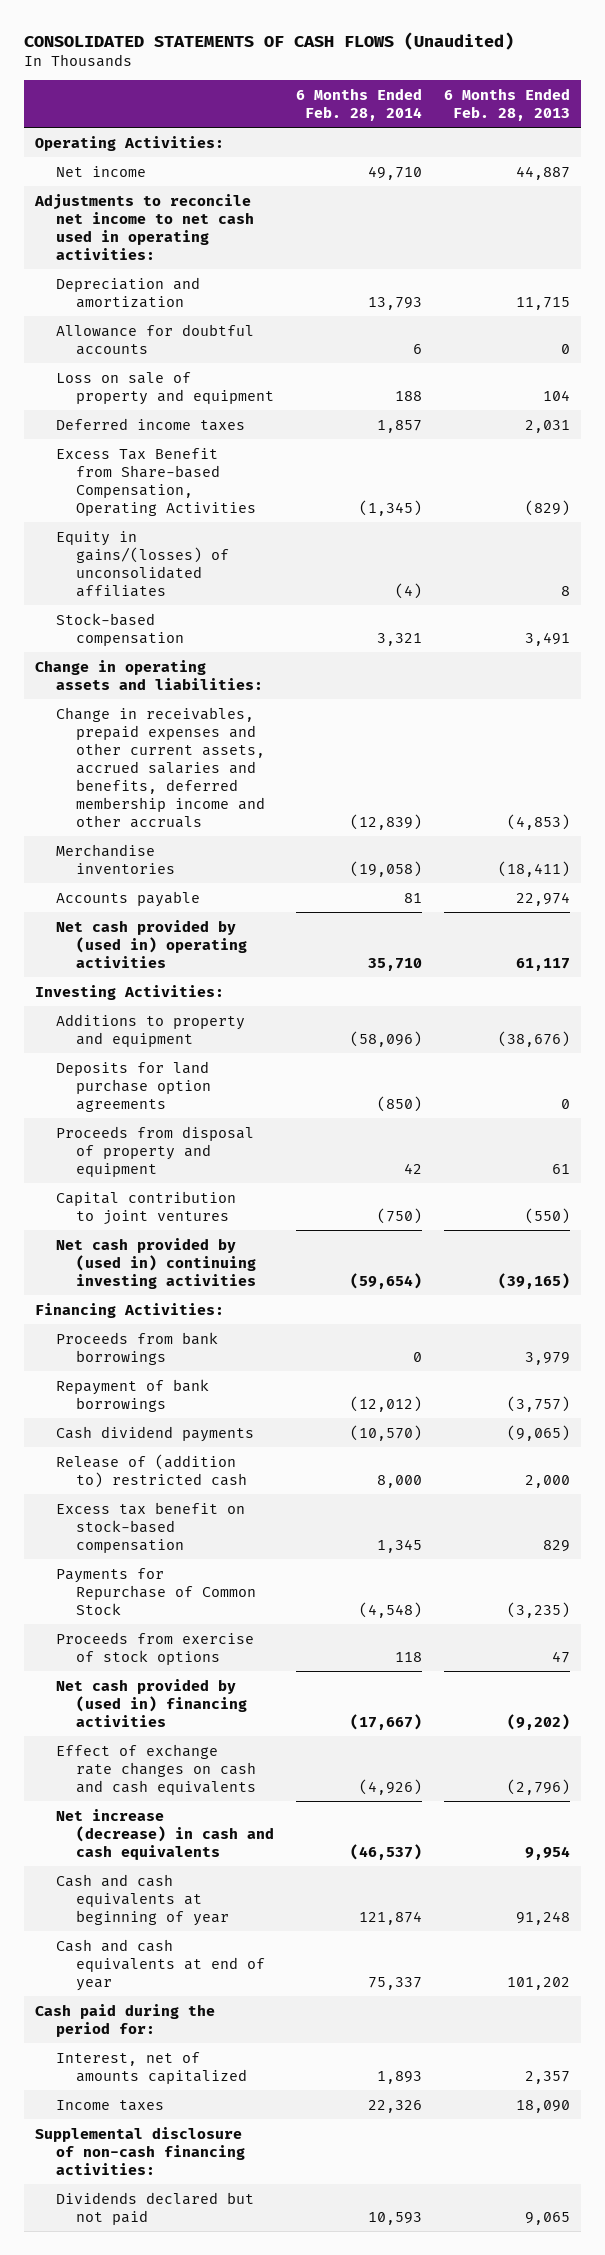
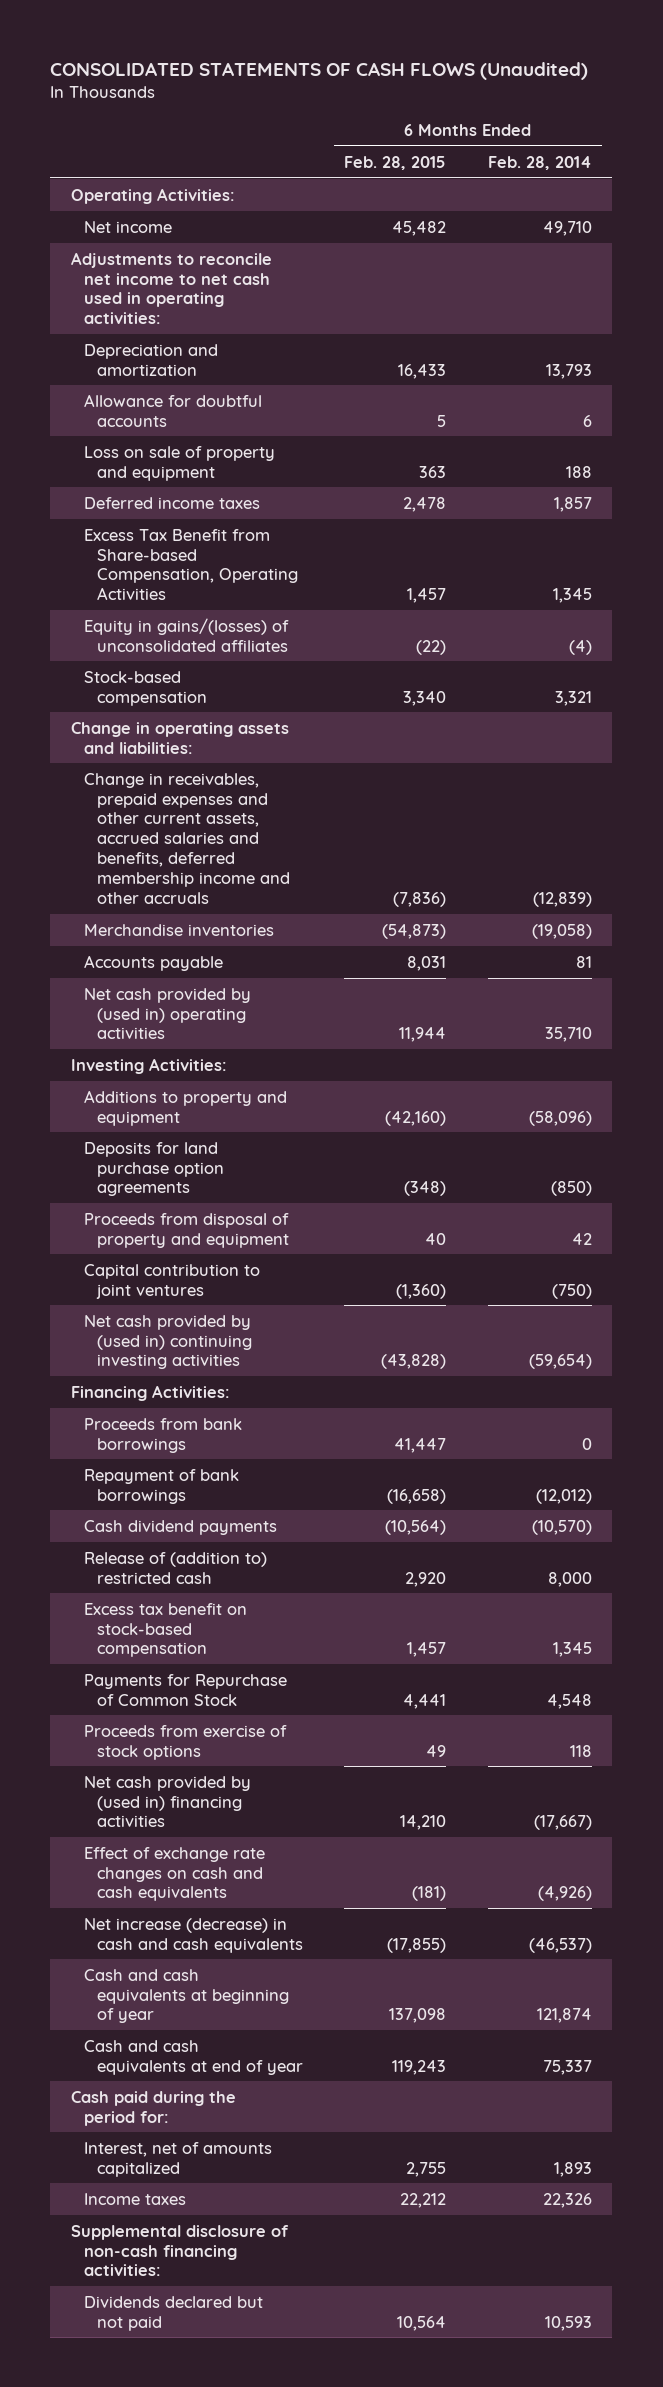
[443,87,570,121] 6 Months Ended Feb. 28, 2013 -> none
none -> [344,155,447,170] Feb. 28, 2015
[358,499,422,516] (1,345) -> [552,588,592,604] 1,345
[358,1601,422,1618] (4,548) -> [546,1693,592,1709] 4,548

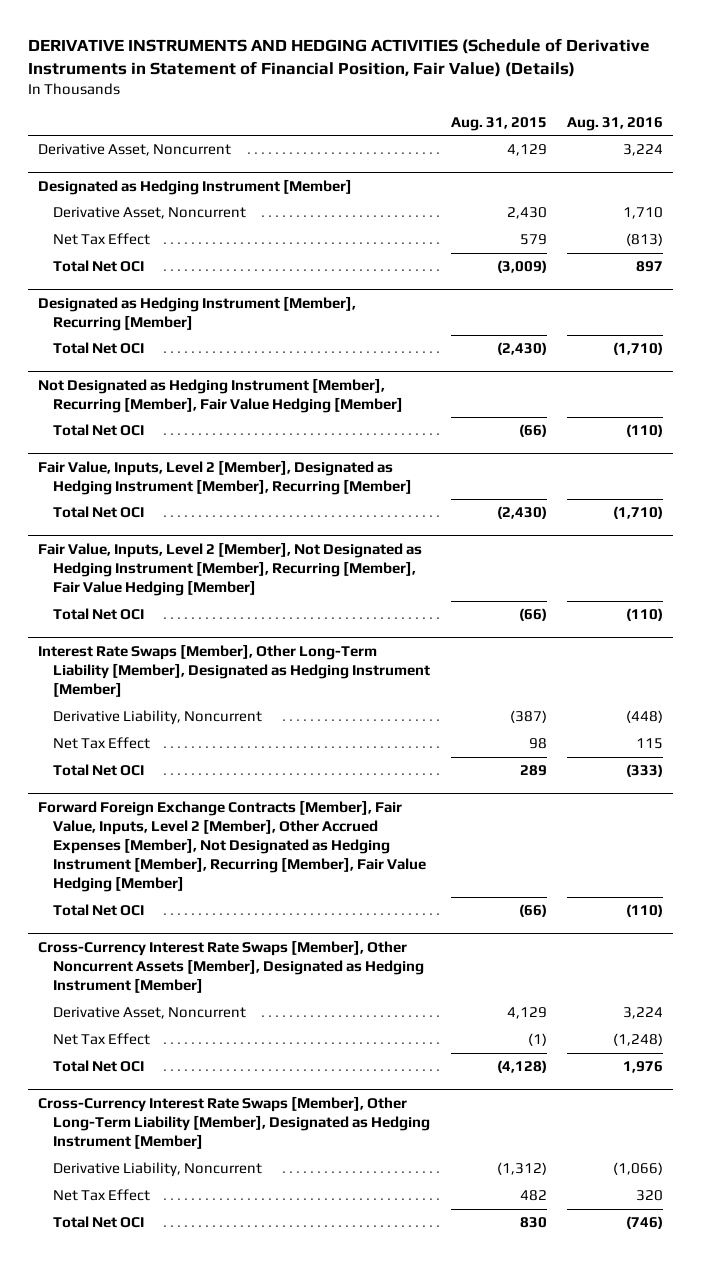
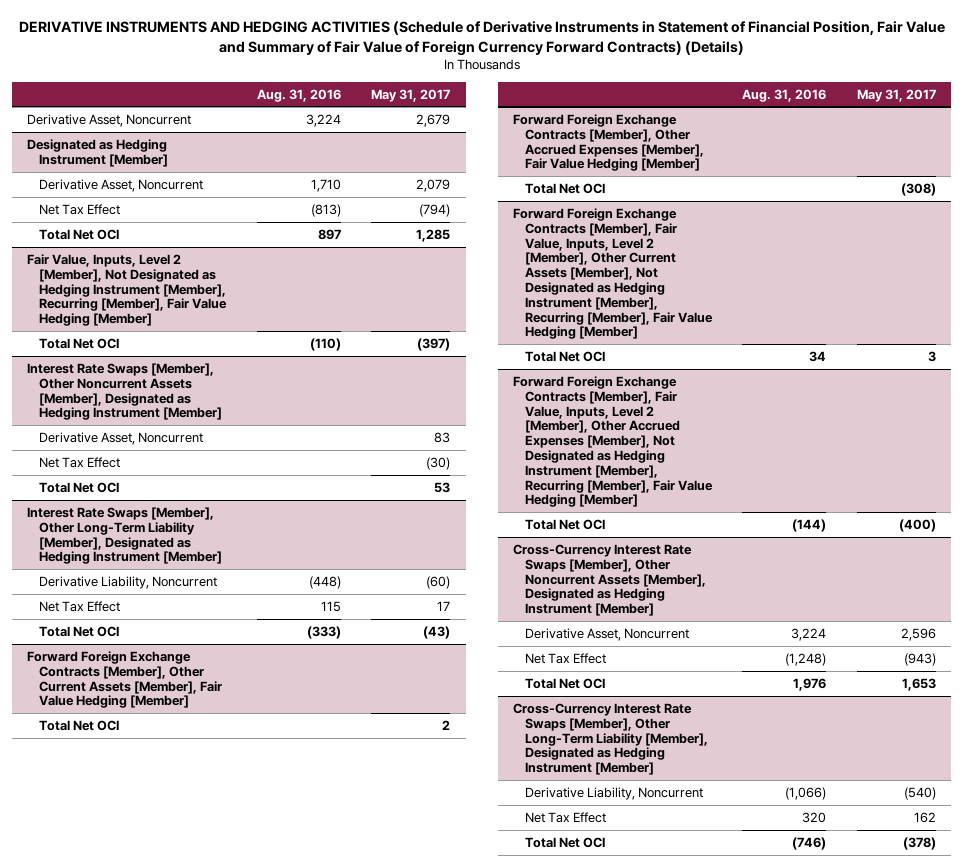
[27,37,650,77] DERIVATIVE INSTRUMENTS AND HEDGING ACTIVITIES (Schedule of Derivative Instruments in Statement of Financial Position, Fair Value) (Details) -> [18,20,945,56] DERIVATIVE INSTRUMENTS AND HEDGING ACTIVITIES (Schedule of Derivative Instruments in Statement of Financial Position, Fair Value and Summary of Fair Value of Foreign Currency Forward Contracts) (Details)
[450,116,547,131] Aug. 31, 2015 -> none
none -> [371,88,451,102] May 31, 2017
[37,295,356,331] Designated as Hedging Instrument [Member], Recurring [Member] -> none
[53,342,145,355] Total Net OCI -> none
[37,377,404,413] Not Designated as Hedging Instrument [Member], Recurring [Member], Fair Value Hedging [Member] -> none
[53,424,145,437] Total Net OCI -> none
[37,459,413,495] Fair Value, Inputs, Level 2 [Member], Designated as Hedging Instrument [Member], Recurring [Member] -> none
[53,506,145,519] Total Net OCI -> none
none -> [27,362,223,421] Interest Rate Swaps [Member], Other Noncurrent Assets [Member], Designated as Hedging Instrument [Member]
none -> [39,431,204,445] Derivative Asset, Noncurrent
none -> [39,456,121,468] Net Tax Effect
none -> [39,481,120,493] Total Net OCI
none -> [27,650,223,709] Forward Foreign Exchange Contracts [Member], Other Current Assets [Member], Fair Value Hedging [Member]
none -> [39,719,120,731] Total Net OCI
none -> [512,113,704,172] Forward Foreign Exchange Contracts [Member], Other Accrued Expenses [Member], Fair Value Hedging [Member]
none -> [524,182,605,194] Total Net OCI
none -> [512,207,713,340] Forward Foreign Exchange Contracts [Member], Fair Value, Inputs, Level 2 [Member], Other Current Assets [Member], Not Designated as Hedging Instrument [Member], Recurring [Member], Fair Value Hedging [Member]
none -> [524,350,605,362] Total Net OCI
[625,904,663,918] (110) -> [792,518,827,532] (144)

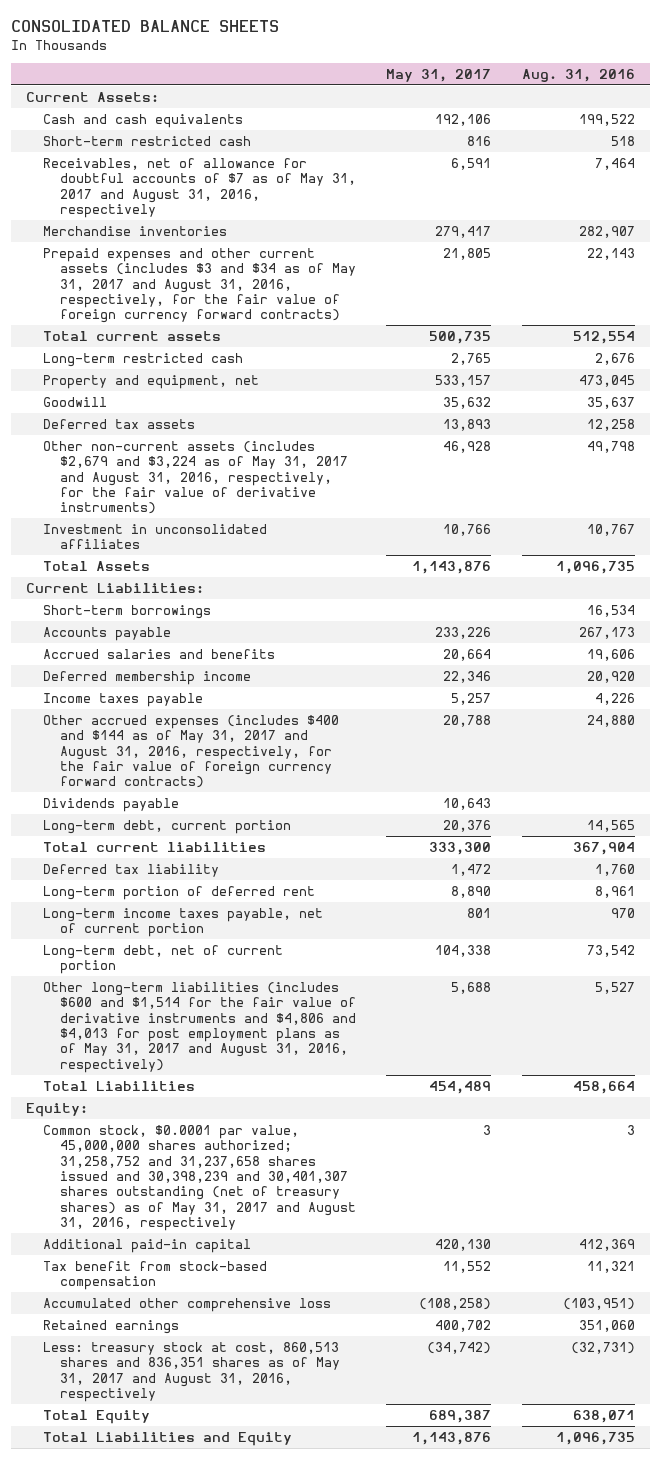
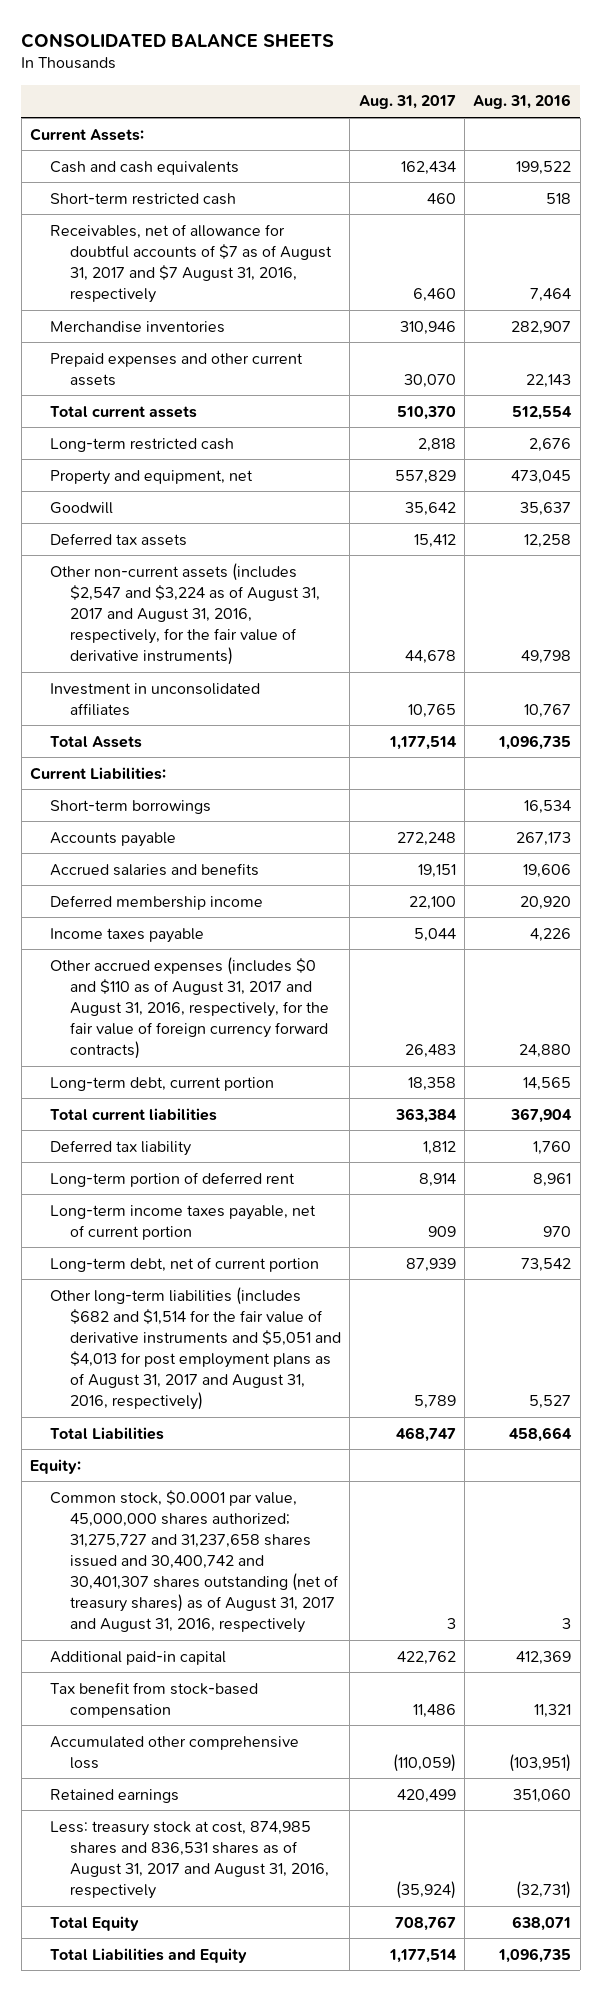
[386,68,492,82] May 31, 2017 -> none
none -> [358,95,456,110] Aug. 31, 2017
[43,157,357,219] Receivables, net of allowance for doubtful accounts of $7 as of May 31, 2017 and August 31, 2016, respectively -> [49,223,332,303] Receivables, net of allowance for doubtful accounts of $7 as of August 31, 2017 and $7 August 31, 2016, respectively
[43,247,357,324] Prepaid expenses and other current assets (includes $3 and $34 as of May 31, 2017 and August 31, 2016, respectively, for the fair value of foreign currency forward contracts) -> [49,352,303,386] Prepaid expenses and other current assets
[43,440,349,515] Other non-current assets (includes $2,679 and $3,224 as of May 31, 2017 and August 31, 2016, respectively, for the fair value of derivative instruments) -> [49,562,320,665] Other non-current assets (includes $2,547 and $3,224 as of August 31, 2017 and August 31, 2016, respectively, for the fair value of derivative instruments)
[43,797,180,812] Dividends payable -> none
[43,714,340,789] Other accrued expenses (includes $400 and $144 as of May 31, 2017 and August 31, 2016, respectively, for the fair value of foreign currency forward contracts) -> [49,956,329,1059] Other accrued expenses (includes $0 and $110 as of August 31, 2017 and August 31, 2016, respectively, for the fair value of foreign currency forward contracts)
[43,981,357,1073] Other long-term liabilities (includes $600 and $1,514 for the fair value of derivative instruments and $4,806 and $4,013 for post employment plans as of May 31, 2017 and August 31, 2016, respectively) -> [49,1286,341,1411] Other long-term liabilities (includes $682 and $1,514 for the fair value of derivative instruments and $5,051 and $4,013 for post employment plans as of August 31, 2017 and August 31, 2016, respectively)
[43,1124,357,1232] Common stock, $0.0001 par value, 45,000,000 shares authorized; 31,258,752 and 31,237,658 shares issued and 30,398,239 and 30,401,307 shares outstanding (net of treasury shares) as of May 31, 2017 and August 31, 2016, respectively -> [49,1489,339,1634] Common stock, $0.0001 par value, 45,000,000 shares authorized; 31,275,727 and 31,237,658 shares issued and 30,400,742 and 30,401,307 shares outstanding (net of treasury shares) as of August 31, 2017 and August 31, 2016, respectively
[43,1341,341,1403] Less: treasury stock at cost, 860,513 shares and 836,351 shares as of May 31, 2017 and August 31, 2016, respectively -> [49,1820,329,1899] Less: treasury stock at cost, 874,985 shares and 836,531 shares as of August 31, 2017 and August 31, 2016, respectively

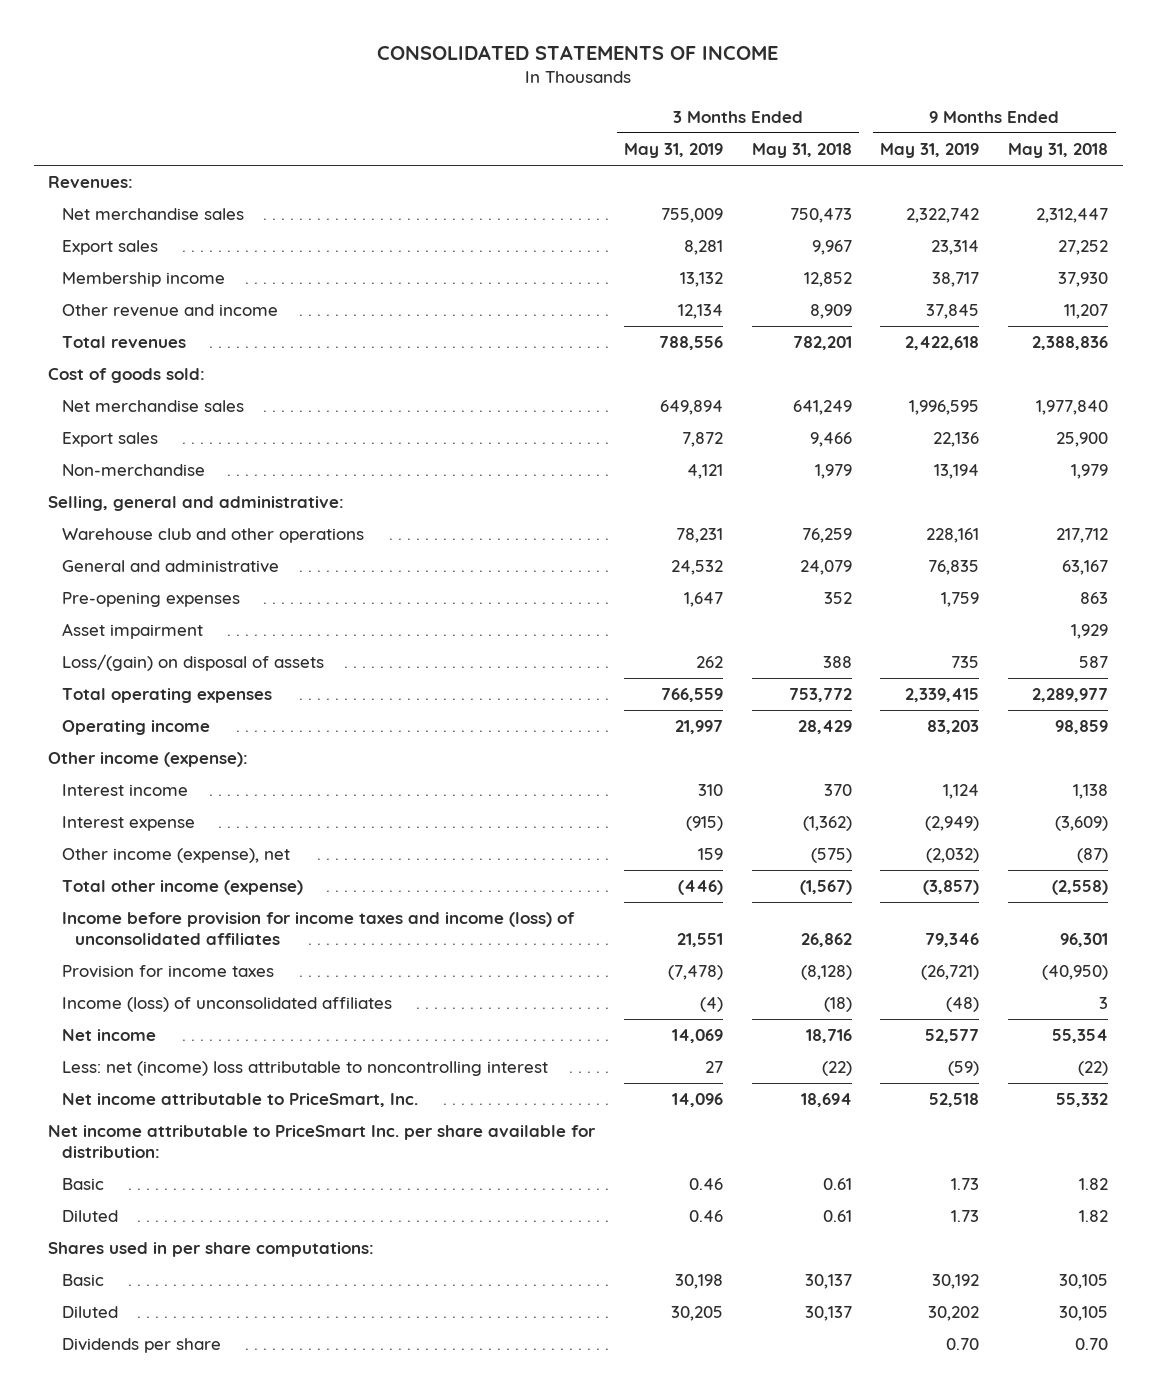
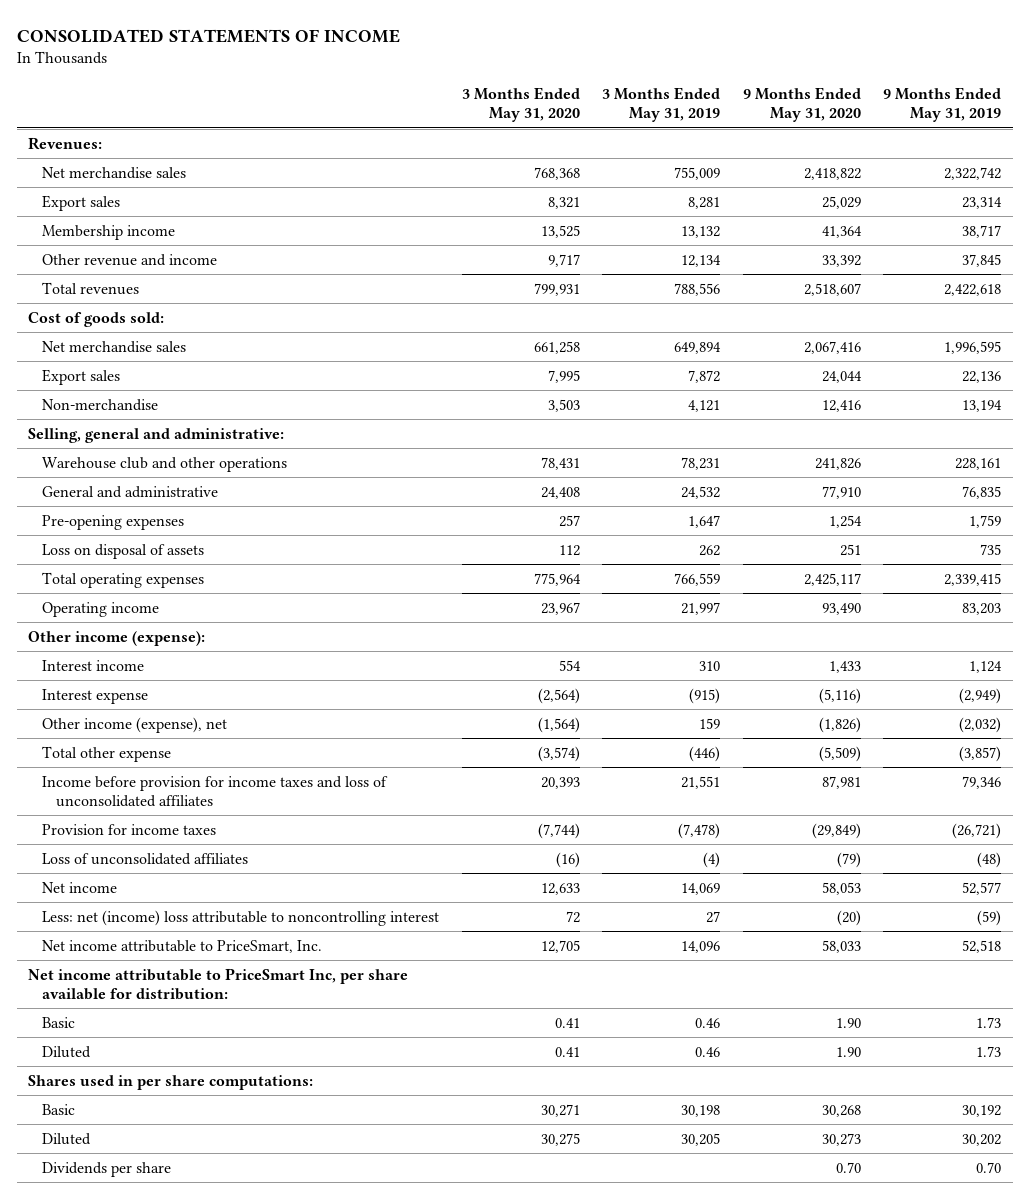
[751,143,852,159] May 31, 2018 -> none
[1008,143,1109,159] May 31, 2018 -> none
none -> [461,87,580,123] 3 Months Ended May 31, 2020
none -> [742,87,861,123] 9 Months Ended May 31, 2020
[61,623,203,640] Asset impairment -> none
[61,654,324,672] Loss/(gain) on disposal of assets -> [41,543,204,559] Loss on disposal of assets
[61,880,303,896] Total other income (expense) -> [41,745,171,762] Total other expense
[61,912,575,945] Income before provision for income taxes and income (loss) of unconsolidated affiliates -> [41,775,388,807] Income before provision for income taxes and loss of unconsolidated affiliates
[61,997,392,1013] Income (loss) of unconsolidated affiliates -> [41,852,248,865] Loss of unconsolidated affiliates
[47,1125,596,1158] Net income attributable to PriceSmart Inc. per share available for distribution: -> [28,967,409,1000] Net income attributable to PriceSmart Inc, per share available for distribution:

